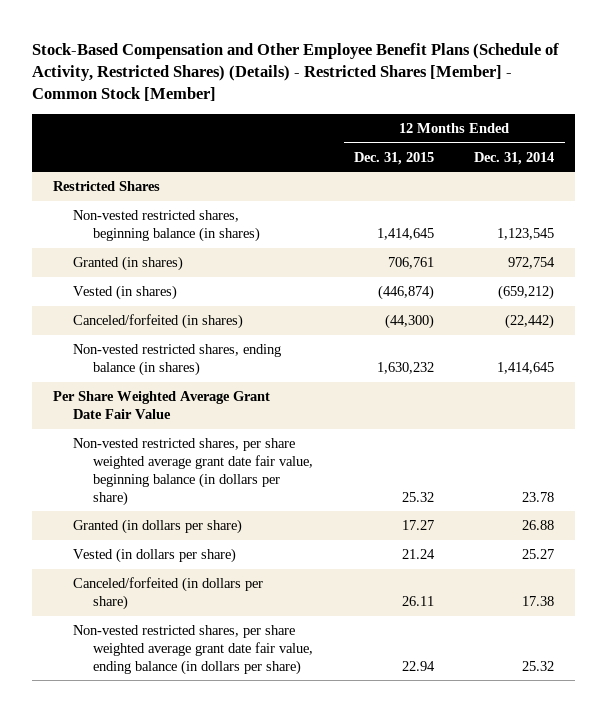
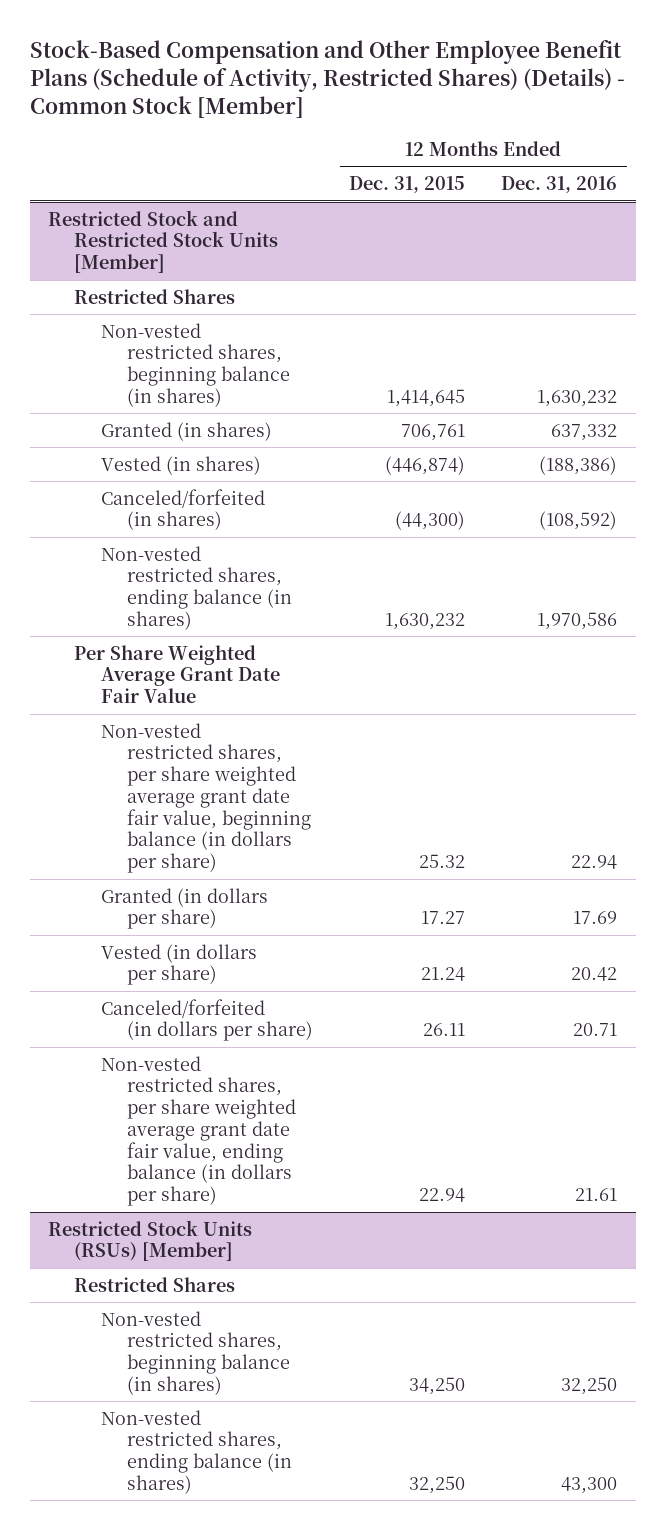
[32,42,560,102] Stock-Based Compensation and Other Employee Benefit Plans (Schedule of Activity, Restricted Shares) (Details) - Restricted Shares [Member] - Common Stock [Member] -> [29,39,625,118] Stock-Based Compensation and Other Employee Benefit Plans (Schedule of Activity, Restricted Shares) (Details) - Common Stock [Member]
[474,151,555,165] Dec. 31, 2014 -> none
none -> [501,176,618,194] Dec. 31, 2016
none -> [47,209,279,274] Restricted Stock and Restricted Stock Units [Member]
none -> [47,1219,252,1262] Restricted Stock Units (RSUs) [Member]
none -> [74,1276,236,1292] Restricted Shares
none -> [100,1310,291,1395] Non-vested restricted shares, beginning balance (in shares)
none -> [100,1409,293,1494] Non-vested restricted shares, ending balance (in shares)

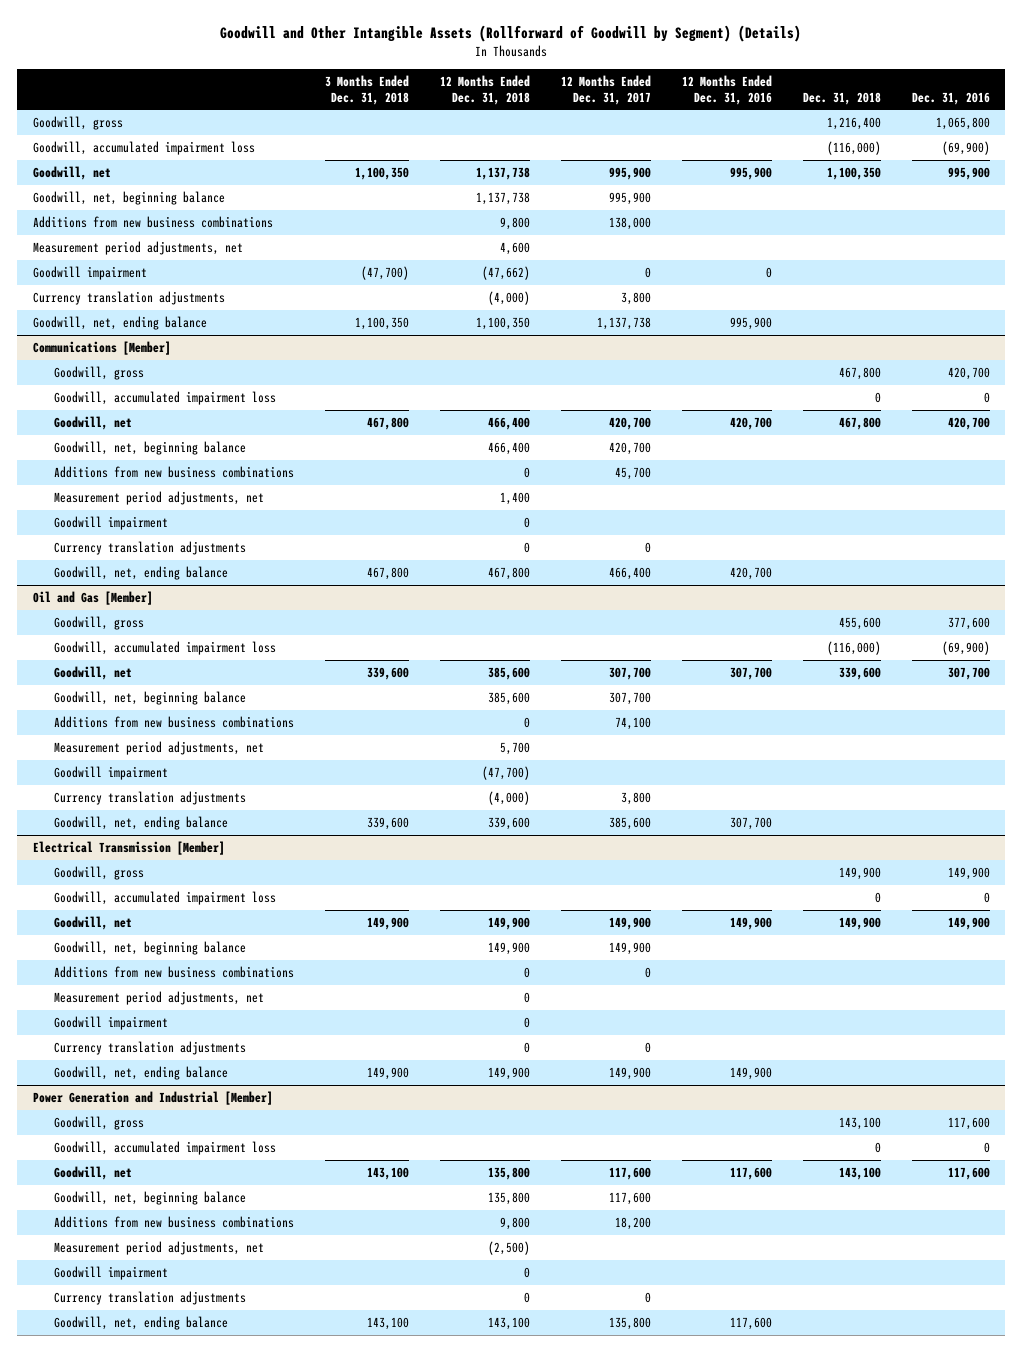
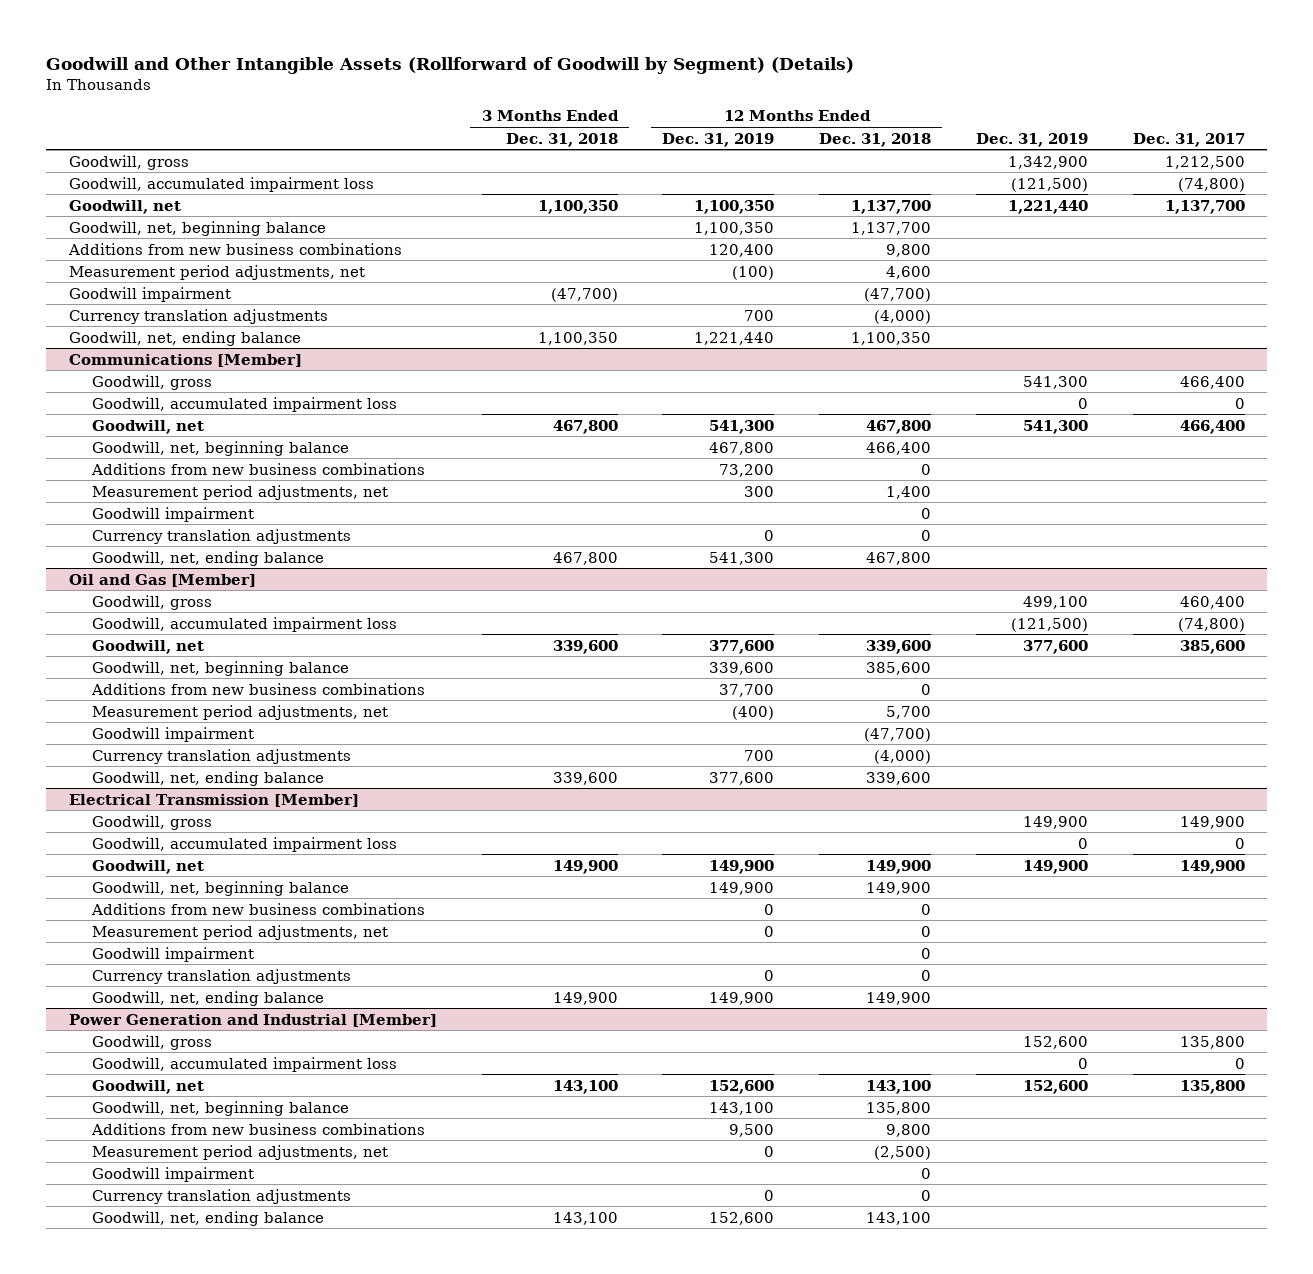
[560,74,651,105] 12 Months Ended Dec. 31, 2017 -> none
[681,74,772,105] 12 Months Ended Dec. 31, 2016 -> none
[802,91,881,105] Dec. 31, 2018 -> none
[911,91,990,105] Dec. 31, 2016 -> none
none -> [662,132,775,147] Dec. 31, 2019
none -> [975,132,1088,147] Dec. 31, 2019
none -> [1132,132,1245,147] Dec. 31, 2017
[475,166,530,180] 1,137,738 -> [851,199,932,214] 1,137,700
[475,191,530,205] 1,137,738 -> [851,221,932,235] 1,137,700
[481,265,530,280] (47,662) -> [864,287,932,302] (47,700)
[487,416,530,430] 466,400 -> [866,419,932,434] 467,800
[487,666,530,680] 385,600 -> [866,639,932,654] 339,600
[487,1166,530,1180] 135,800 -> [866,1079,932,1094] 143,100

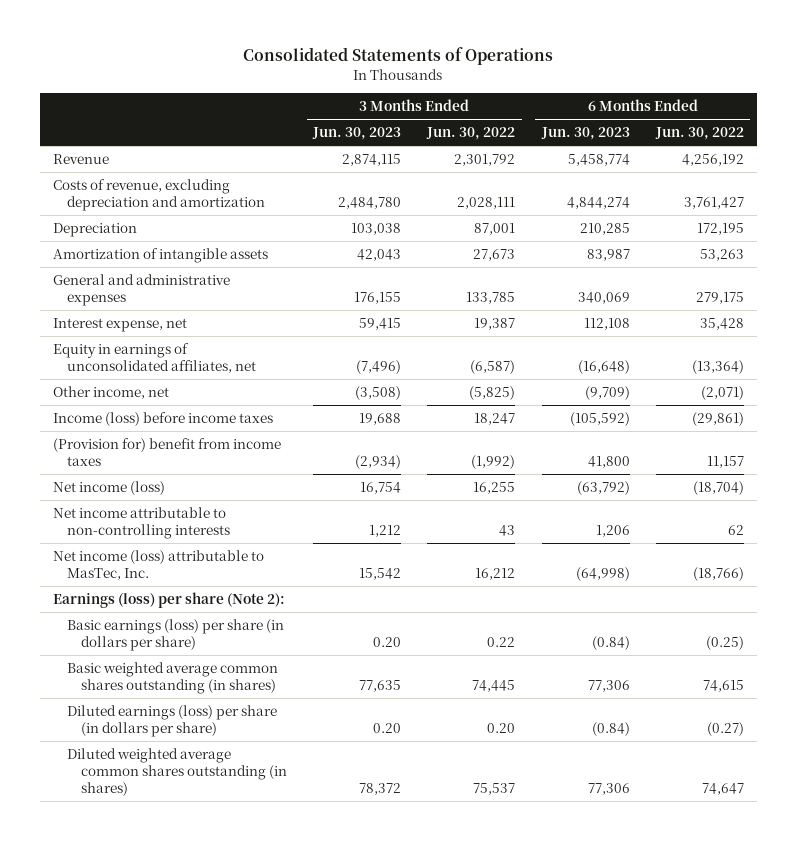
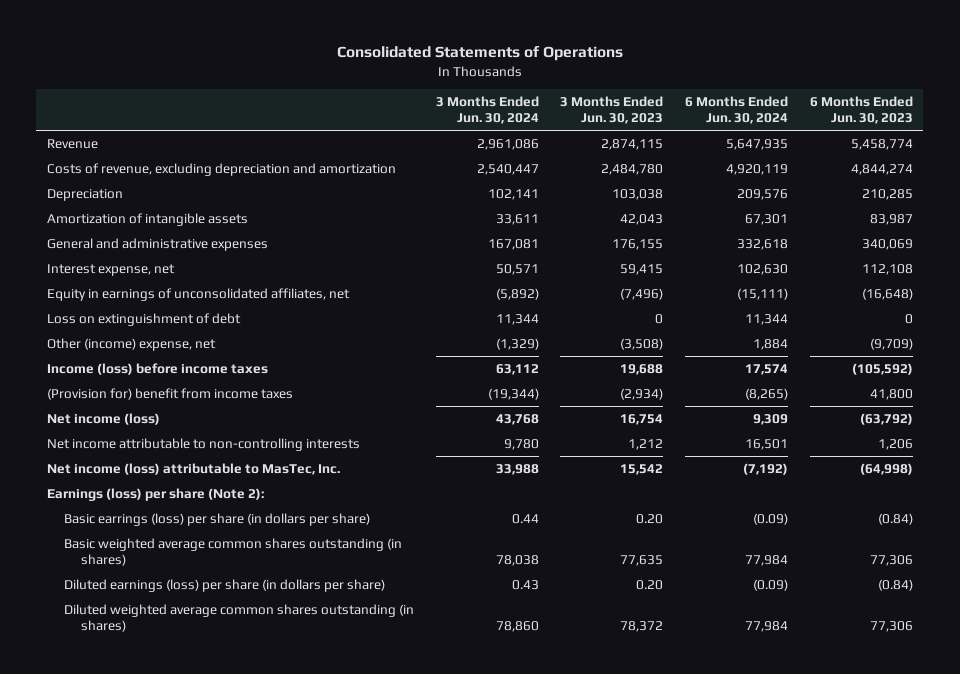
[426,127,516,141] Jun. 30, 2022 -> none
[654,127,744,141] Jun. 30, 2022 -> none
none -> [435,96,539,125] 3 Months Ended Jun. 30, 2024
none -> [685,96,789,125] 6 Months Ended Jun. 30, 2024
none -> [47,313,242,327] Loss on extinguishment of debt
[52,386,169,400] Other income, net -> [47,338,217,352] Other (income) expense, net
[67,619,285,651] Basic earnings (loss) per share (in dollars per share) -> [64,513,371,527] Basic earrings (loss) per share (in dollars per share)

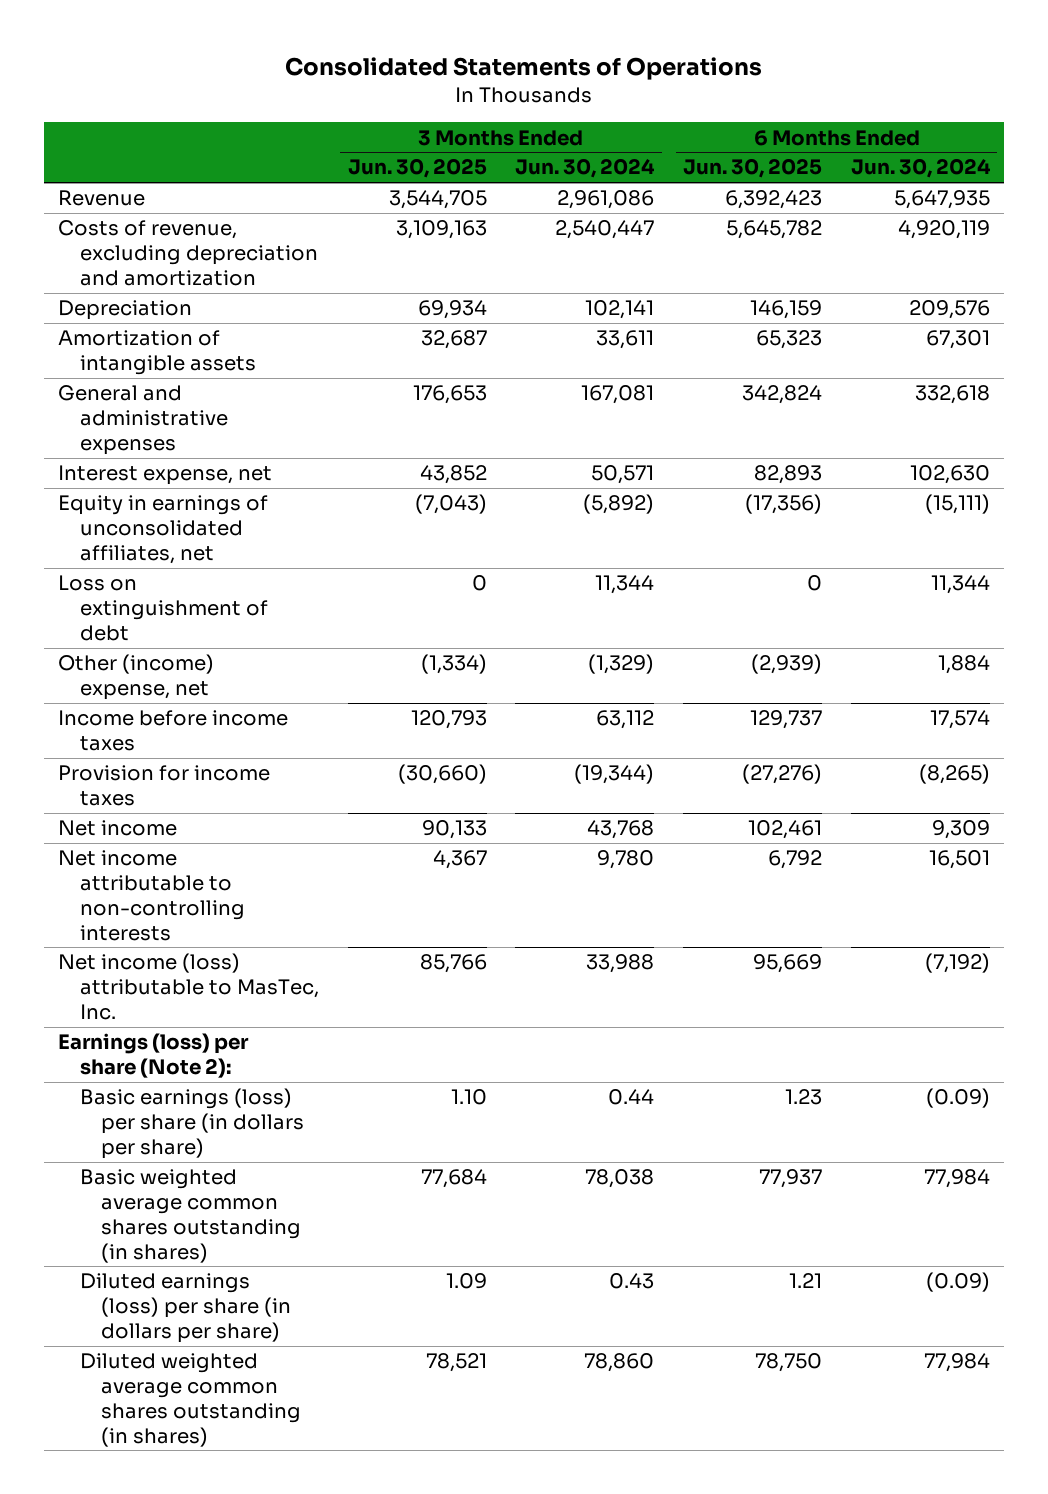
[560,96,664,125] 3 Months Ended Jun. 30, 2023 -> none
[809,96,913,125] 6 Months Ended Jun. 30, 2023 -> none
none -> [347,158,487,179] Jun. 30, 2025
none -> [683,158,823,179] Jun. 30, 2025
[47,363,269,376] Income (loss) before income taxes -> [58,710,289,752] Income before income taxes
[47,388,294,401] (Provision for) benefit from income taxes -> [58,765,271,807] Provision for income taxes
[47,413,161,426] Net income (loss) -> [58,820,178,837] Net income
[64,513,371,527] Basic earrings (loss) per share (in dollars per share) -> [79,1088,305,1159] Basic earnings (loss) per share (in dollars per share)

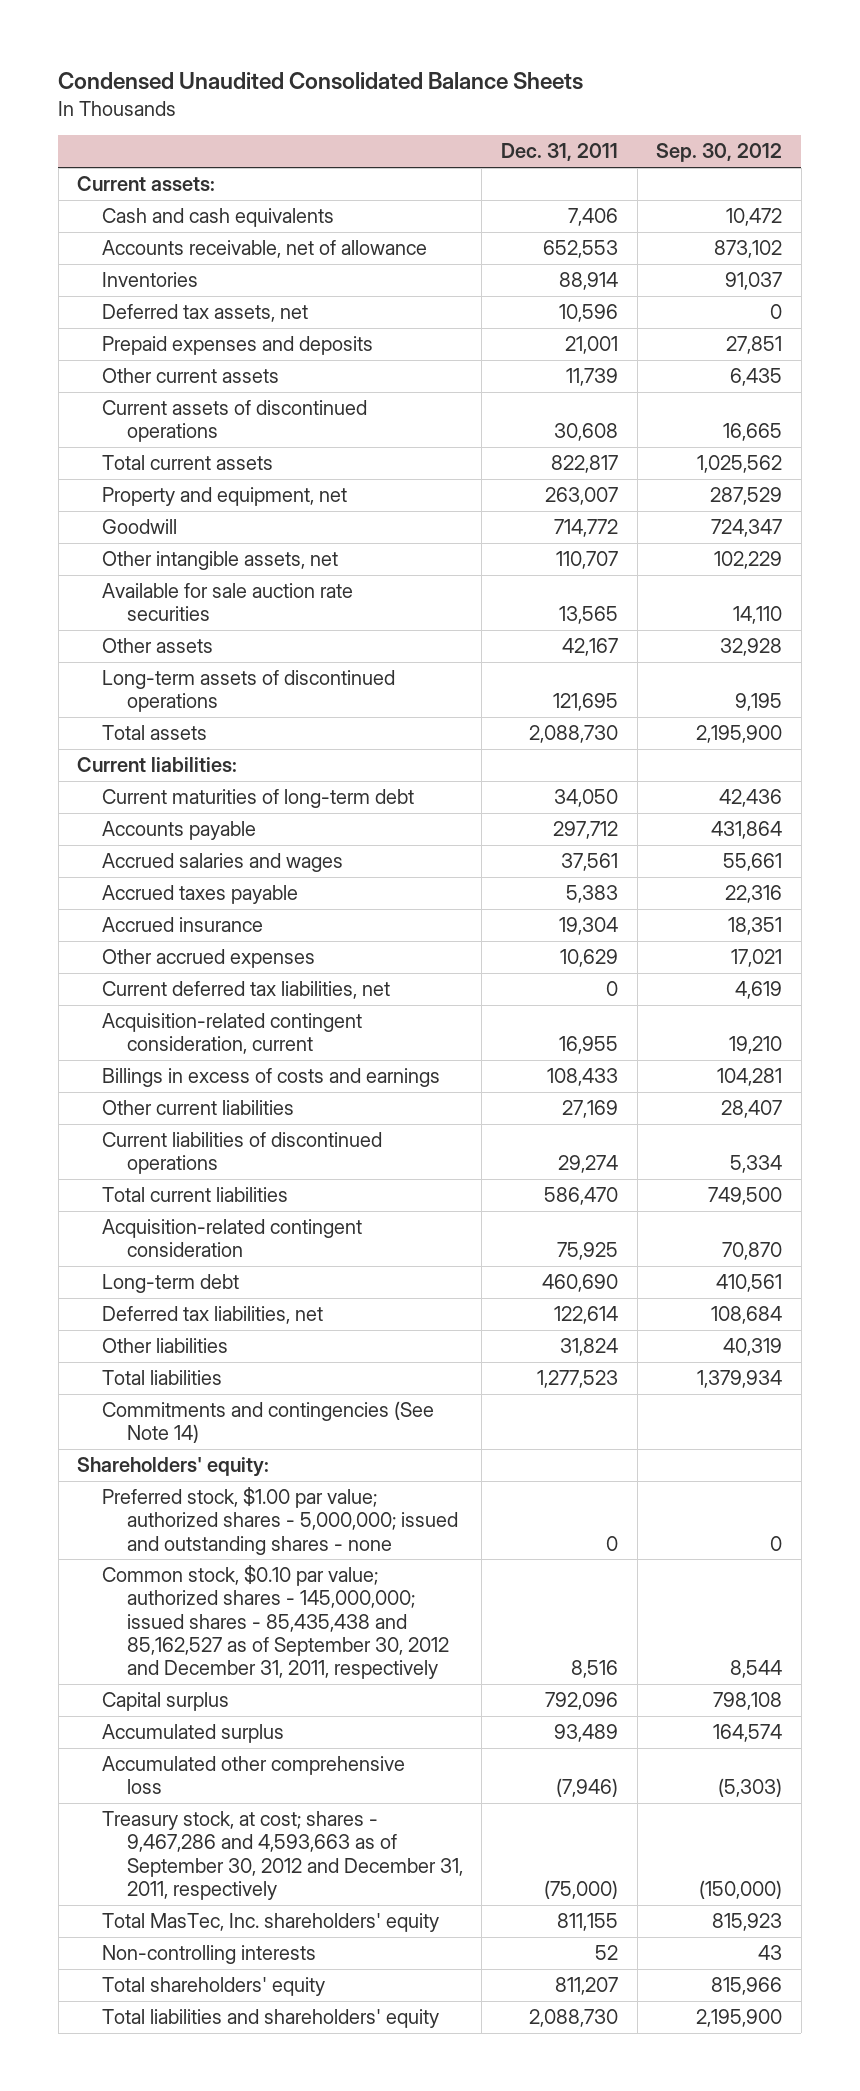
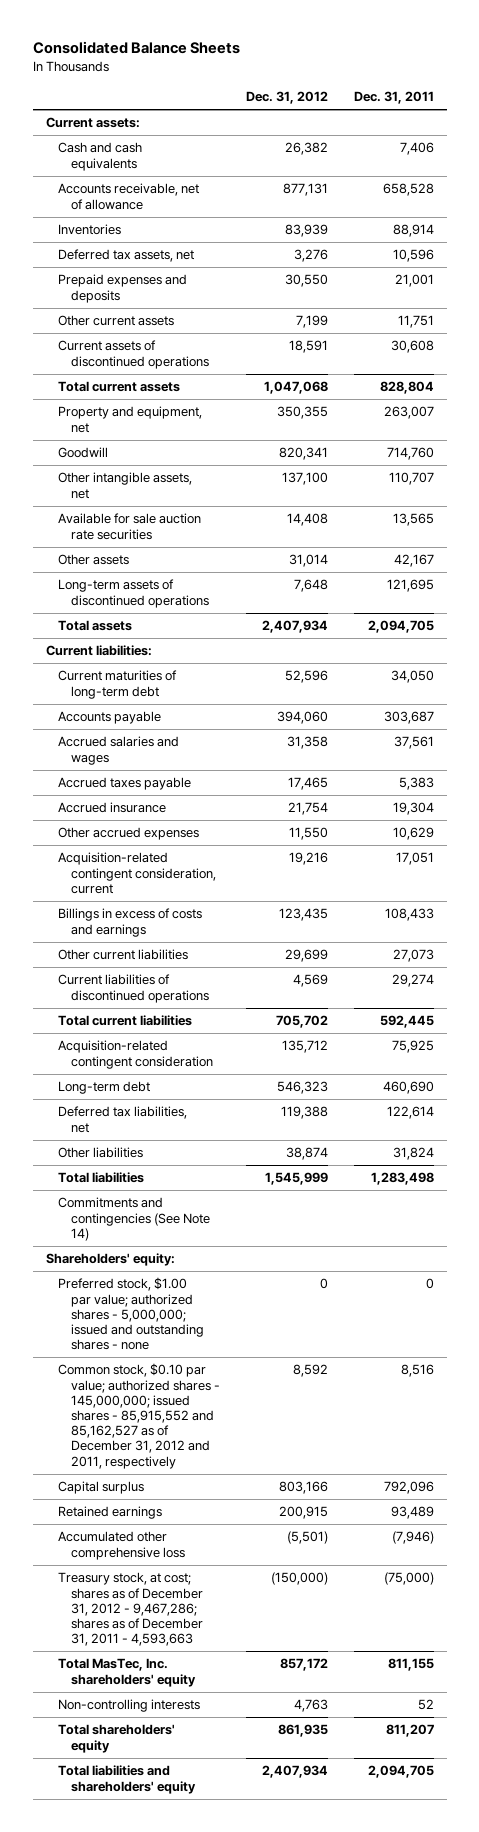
[58,72,584,91] Condensed Unaudited Consolidated Balance Sheets -> [32,41,240,55] Consolidated Balance Sheets
[656,143,783,163] Sep. 30, 2012 -> none
none -> [245,91,328,105] Dec. 31, 2012
[543,239,619,258] 652,553 -> [382,183,434,197] 658,528
[566,367,619,386] 11,739 -> [397,315,434,329] 11,751
[551,454,619,473] 822,817 -> [379,381,434,395] 828,804
[554,518,619,537] 714,772 -> [386,447,434,461] 714,760
[529,724,619,743] 2,088,730 -> [367,620,434,634] 2,094,705
[553,820,619,839] 297,712 -> [383,711,434,725] 303,687
[102,980,391,999] Current deferred tax liabilities, net -> none
[559,1036,619,1055] 16,955 -> [395,852,434,866] 17,051
[562,1099,619,1118] 27,169 -> [392,949,434,963] 27,073
[544,1186,619,1205] 586,470 -> [379,1015,434,1029] 592,445
[537,1369,619,1388] 1,277,523 -> [370,1172,434,1186] 1,283,498
[102,1564,449,1680] Common stock, $0.10 par value; authorized shares - 145,000,000; issued shares - 85,435,438 and 85,162,527 as of September 30, 2012 and December 31, 2011, respectively -> [58,1363,221,1469] Common stock, $0.10 par value; authorized shares - 145,000,000; issued shares - 85,915,552 and 85,162,527 as of December 31, 2012 and 2011, respectively
[102,1723,285,1743] Accumulated surplus -> [58,1506,163,1520] Retained earnings
[102,1810,463,1901] Treasury stock, at cost; shares - 9,467,286 and 4,593,663 as of September 30, 2012 and December 31, 2011, respectively -> [58,1572,204,1647] Treasury stock, at cost; shares as of December 31, 2012 - 9,467,286; shares as of December 31, 2011 - 4,593,663
[529,2008,619,2027] 2,088,730 -> [367,1765,434,1779] 2,094,705

